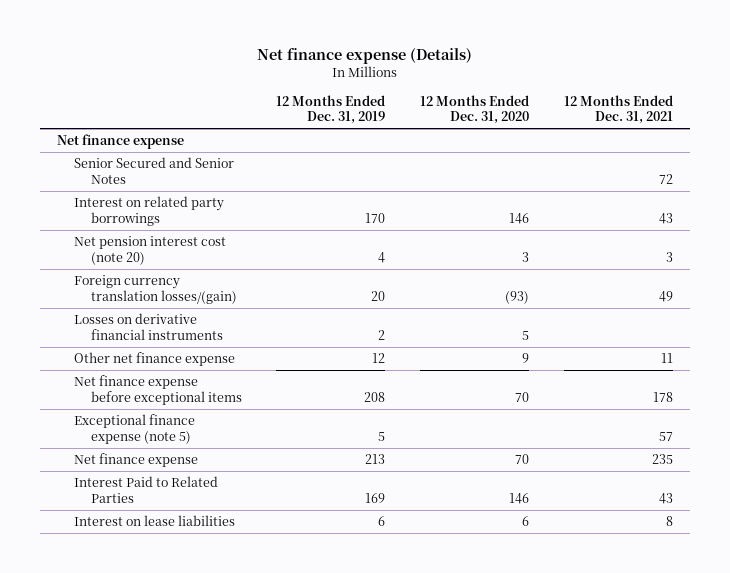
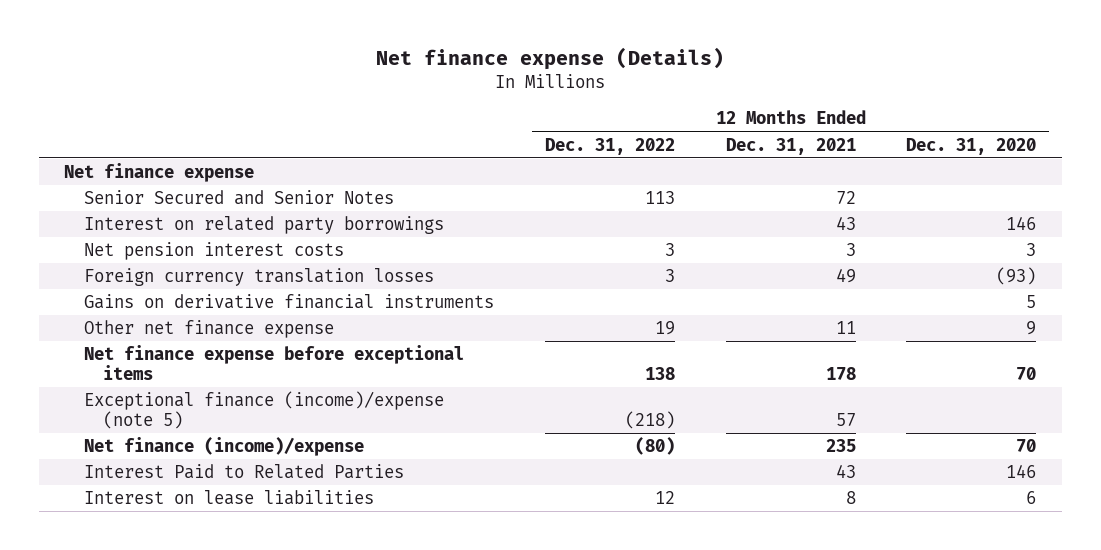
[276,94,386,125] 12 Months Ended Dec. 31, 2019 -> none
none -> [544,137,675,155] Dec. 31, 2022
[74,236,227,265] Net pension interest cost (note 20) -> [83,242,344,261] Net pension interest costs
[74,275,237,304] Foreign currency translation losses/(gain) -> [83,268,434,287] Foreign currency translation losses
[74,313,223,340] Losses on derivative financial instruments -> [83,294,494,310] Gains on derivative financial instruments
[74,414,196,444] Exceptional finance expense (note 5) -> [83,391,444,429] Exceptional finance (income)/expense (note 5)
[74,453,199,468] Net finance expense -> [83,437,364,457] Net finance (income)/expense

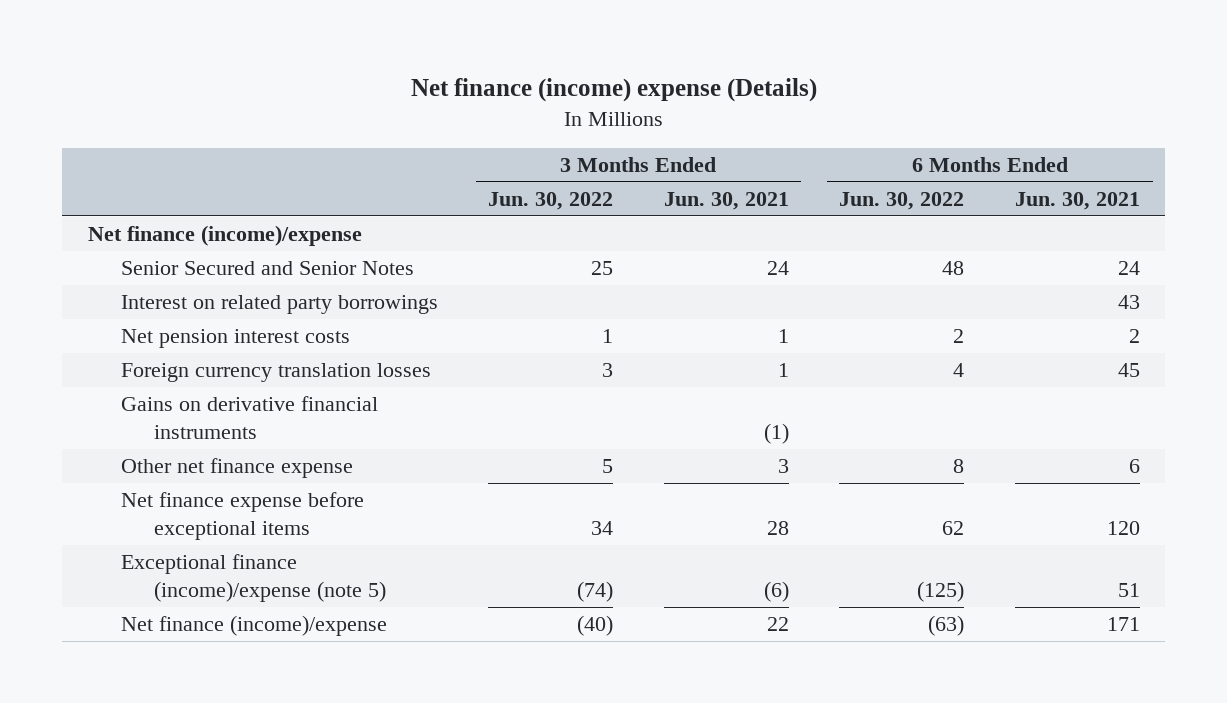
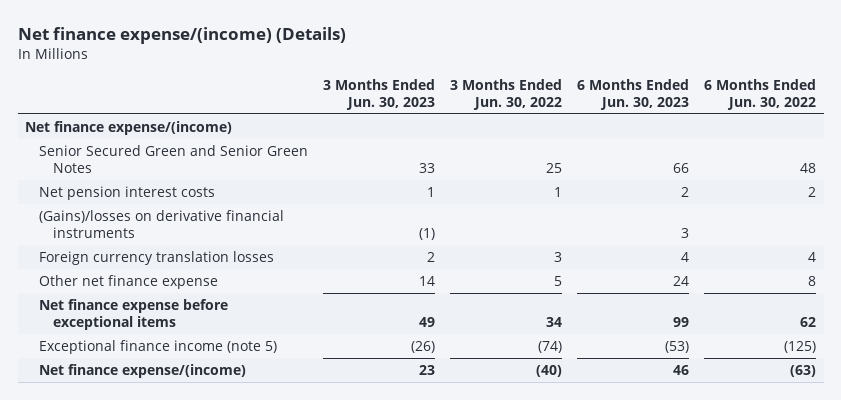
[410,78,817,103] Net finance (income) expense (Details) -> [17,26,346,44] Net finance expense/(income) (Details)
[663,191,789,210] Jun. 30, 2021 -> none
[1014,191,1140,210] Jun. 30, 2021 -> none
none -> [323,78,436,111] 3 Months Ended Jun. 30, 2023
none -> [577,78,690,111] 6 Months Ended Jun. 30, 2023
[120,295,438,315] Interest on related party borrowings -> none
[87,225,362,247] Net finance (income)/expense -> [25,120,233,135] Net finance expense/(income)
[120,261,414,276] Senior Secured and Senior Notes -> [38,144,308,174] Senior Secured Green and Senior Green Notes
none -> [38,209,284,239] (Gains)/losses on derivative financial instruments
[120,396,378,440] Gains on derivative financial instruments -> none
[120,554,386,603] Exceptional finance (income)/expense (note 5) -> [38,339,277,354] Exceptional finance income (note 5)
[120,615,387,637] Net finance (income)/expense -> [38,363,246,378] Net finance expense/(income)

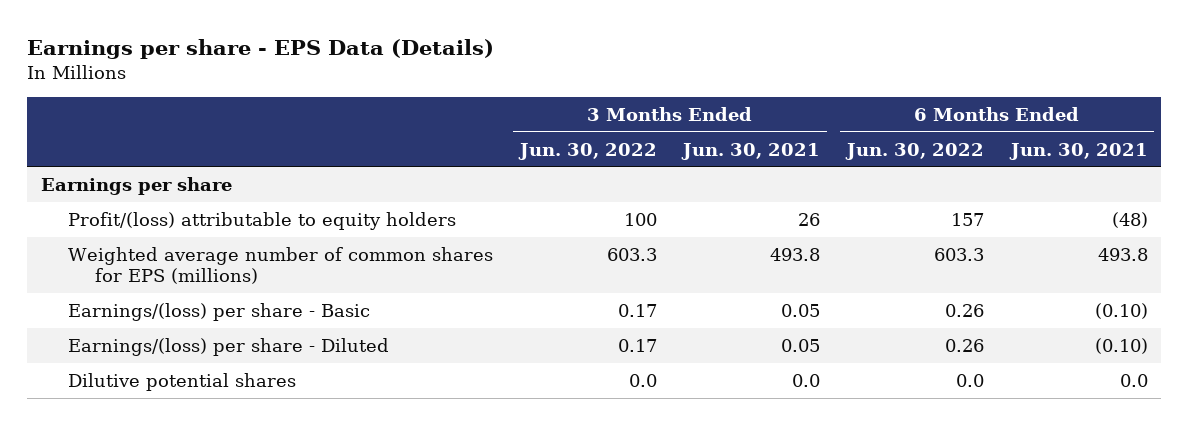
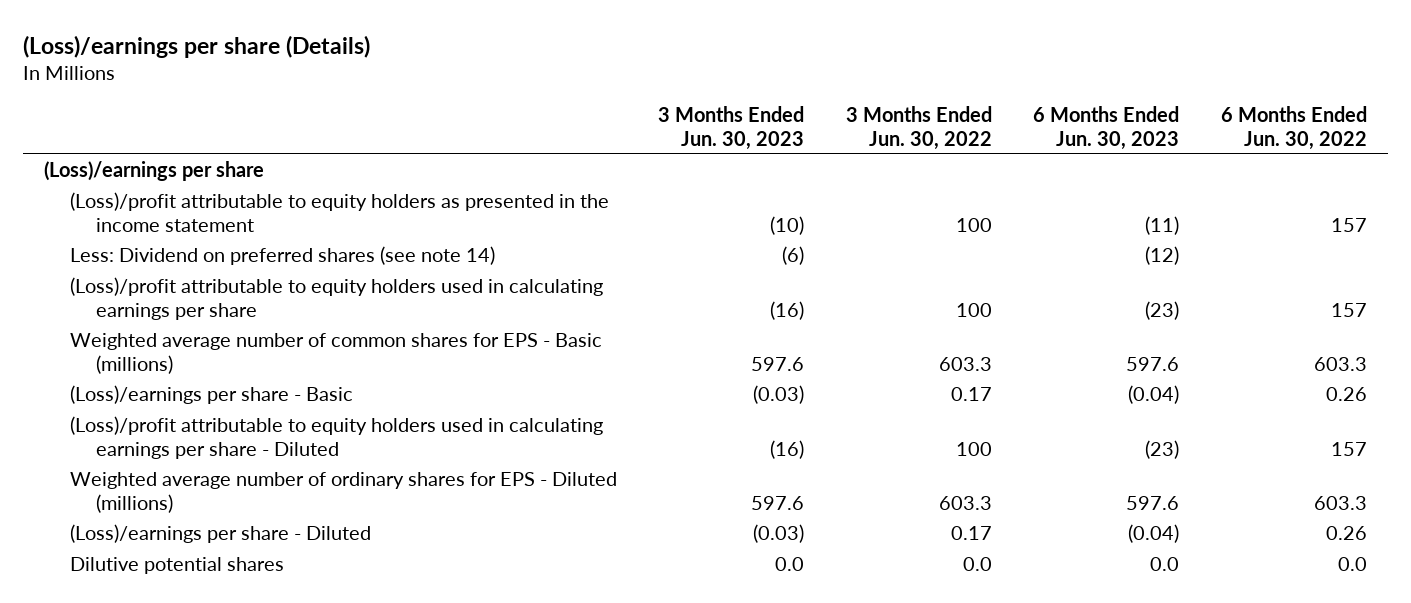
[27,39,495,60] Earnings per share - EPS Data (Details) -> [23,34,371,58] (Loss)/earnings per share (Details)
[681,142,821,160] Jun. 30, 2021 -> none
[1008,142,1148,160] Jun. 30, 2021 -> none
none -> [658,106,805,150] 3 Months Ended Jun. 30, 2023
none -> [1033,106,1180,150] 6 Months Ended Jun. 30, 2023
[40,176,232,195] Earnings per share -> [44,161,265,182] (Loss)/earnings per share
none -> [69,192,609,232] (Loss)/profit attributable to equity holders as presented in the income statement
none -> [69,246,495,266] Less: Dividend on preferred shares (see note 14)
[67,211,456,230] Profit/(loss) attributable to equity holders -> [69,277,603,320] (Loss)/profit attributable to equity holders used in calculating earnings per share
[67,246,493,285] Weighted average number of common shares for EPS (millions) -> [69,333,602,374] Weighted average number of common shares for EPS - Basic (millions)
[67,302,370,321] Earnings/(loss) per share - Basic -> [69,385,353,405] (Loss)/earnings per share - Basic
none -> [69,416,603,459] (Loss)/profit attributable to equity holders used in calculating earnings per share - Diluted
none -> [69,472,617,513] Weighted average number of ordinary shares for EPS - Diluted (millions)
[67,337,389,356] Earnings/(loss) per share - Diluted -> [69,524,371,544] (Loss)/earnings per share - Diluted

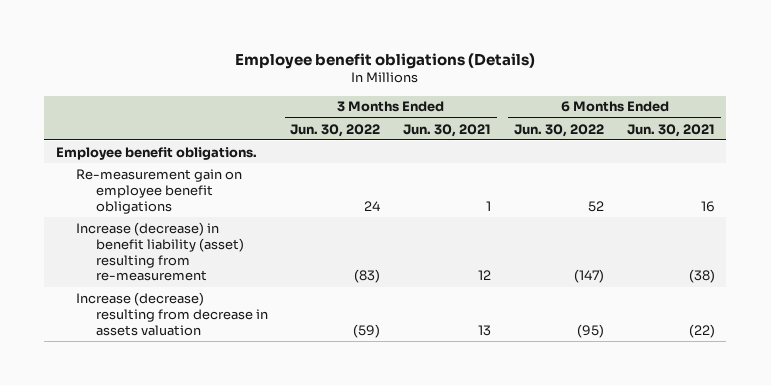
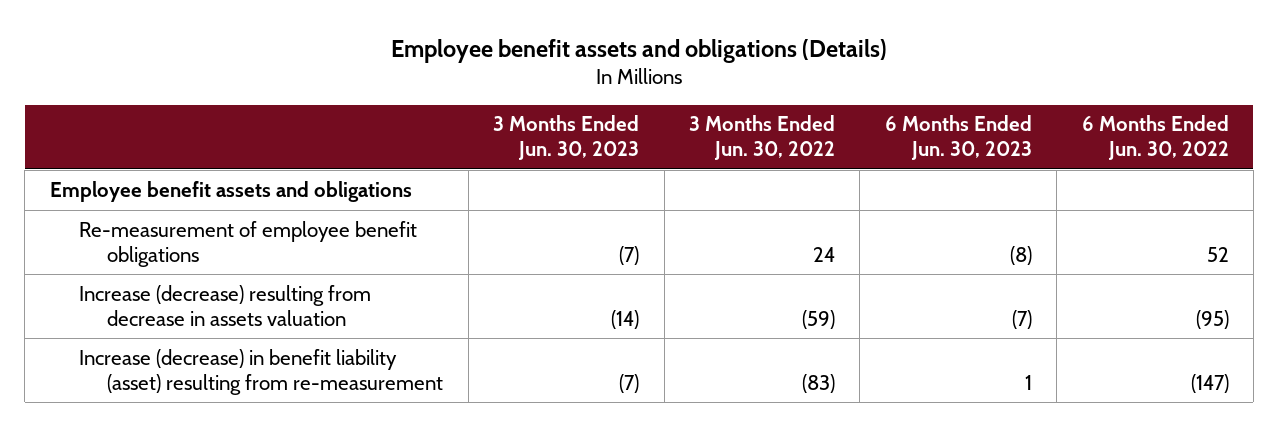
[235,52,536,69] Employee benefit obligations (Details) -> [391,38,888,63] Employee benefit assets and obligations (Details)
[403,123,492,137] Jun. 30, 2021 -> none
[626,123,715,137] Jun. 30, 2021 -> none
none -> [493,115,640,161] 3 Months Ended Jun. 30, 2023
none -> [884,115,1032,161] 6 Months Ended Jun. 30, 2023
[55,146,257,160] Employee benefit obligations. -> [49,180,412,202] Employee benefit assets and obligations
[75,168,242,214] Re-measurement gain on employee benefit obligations -> [78,220,417,267] Re-measurement of employee benefit obligations
[75,221,244,282] Increase (decrease) in benefit liability (asset) resulting from re-measurement -> [78,348,444,395] Increase (decrease) in benefit liability (asset) resulting from re-measurement

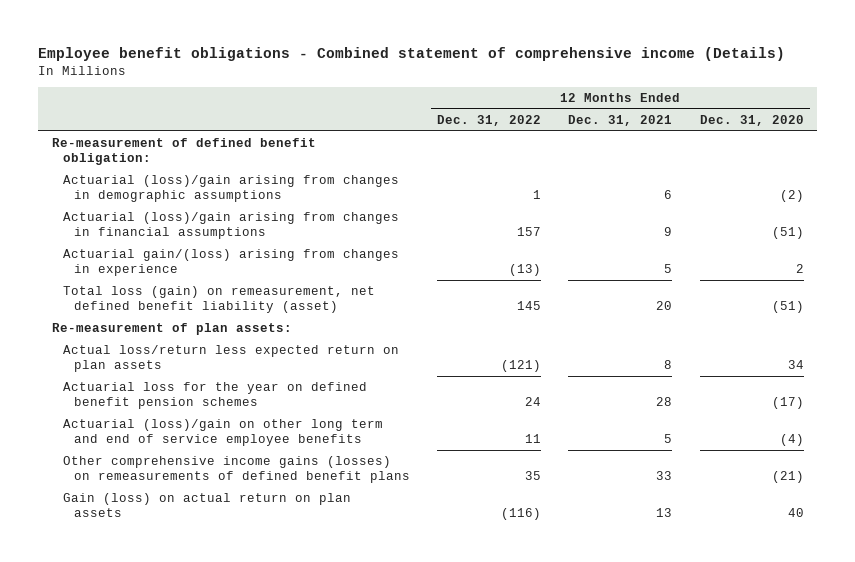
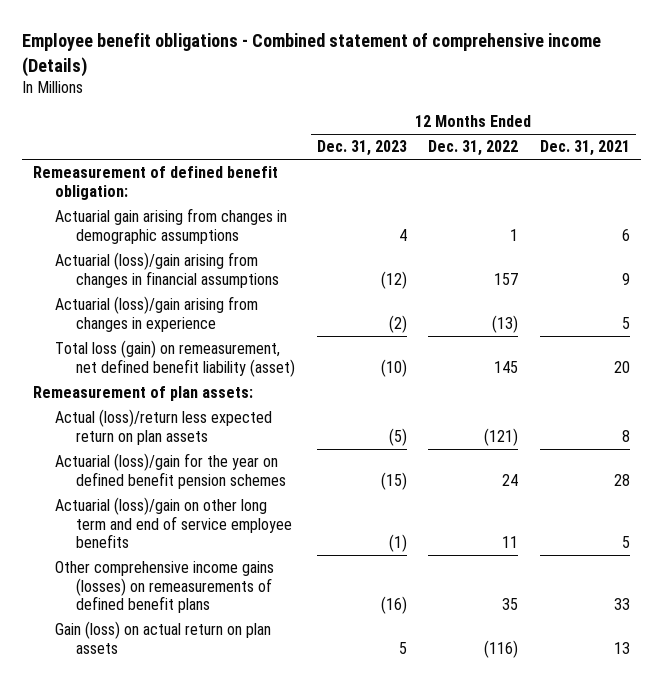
[699,114,804,126] Dec. 31, 2020 -> none
none -> [316,140,407,157] Dec. 31, 2023
[51,138,316,166] Re-measurement of defined benefit obligation: -> [33,166,279,200] Remeasurement of defined benefit obligation:
[62,175,399,203] Actuarial (loss)/gain arising from changes in demographic assumptions -> [54,208,287,244] Actuarial gain arising from changes in demographic assumptions
[62,249,399,277] Actuarial gain/(loss) arising from changes in experience -> [54,296,258,332] Actuarial (loss)/gain arising from changes in experience
[51,323,292,336] Re-measurement of plan assets: -> [33,386,254,402] Remeasurement of plan assets:
[62,345,399,373] Actual loss/return less expected return on plan assets -> [54,409,272,445] Actual (loss)/return less expected return on plan assets
[62,382,367,410] Actuarial loss for the year on defined benefit pension schemes -> [54,453,286,489] Actuarial (loss)/gain for the year on defined benefit pension schemes

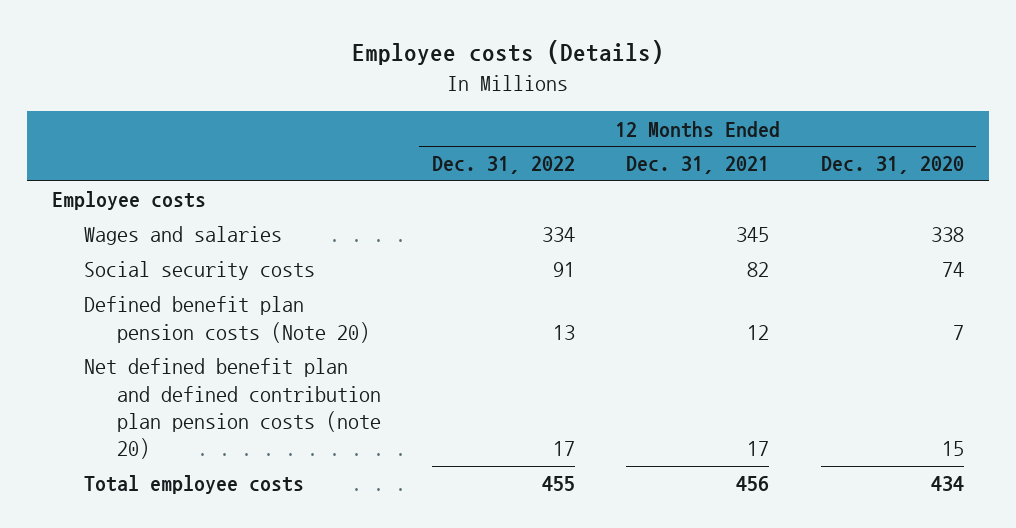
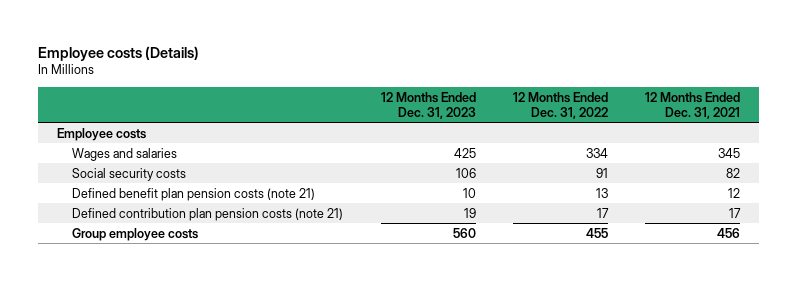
[820,156,964,175] Dec. 31, 2020 -> none
none -> [380,91,476,119] 12 Months Ended Dec. 31, 2023
[84,296,370,343] Defined benefit plan pension costs (Note 20) -> [72,187,316,201] Defined benefit plan pension costs (note 21)
[84,358,381,460] Net defined benefit plan and defined contribution plan pension costs (note 20) -> [72,207,344,221] Defined contribution plan pension costs (note 21)
[84,475,305,495] Total employee costs -> [72,227,199,241] Group employee costs

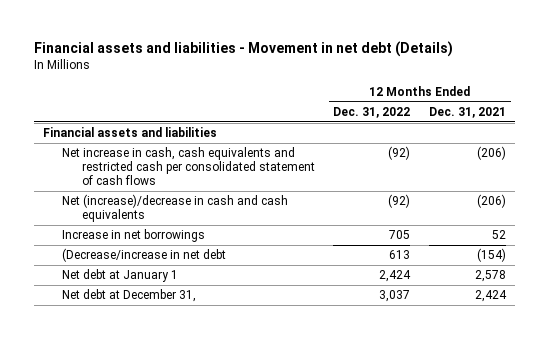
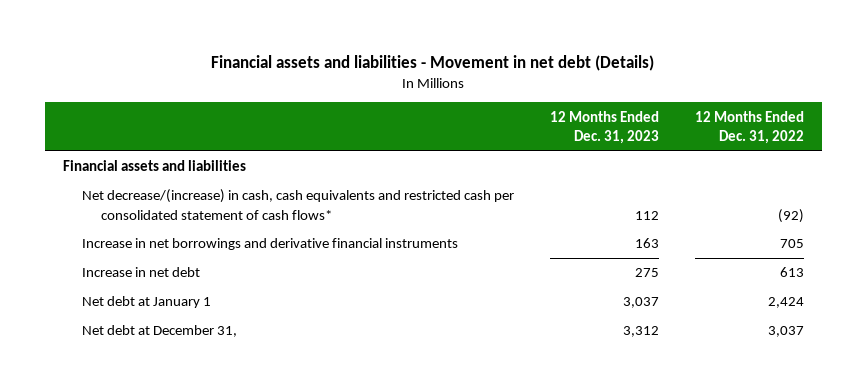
[429,106,507,118] Dec. 31, 2021 -> none
none -> [550,110,660,145] 12 Months Ended Dec. 31, 2023
[62,194,289,223] Net (increase)/decrease in cash and cash equivalents -> none
[62,147,315,186] Net increase in cash, cash equivalents and restricted cash per consolidated statement of cash flows -> [82,189,515,220] Net decrease/(increase) in cash, cash equivalents and restricted cash per consolidated statement of cash flows*
[62,229,206,243] Increase in net borrowings -> [82,238,459,251] Increase in net borrowings and derivative financial instruments
[62,248,227,263] (Decrease/increase in net debt -> [82,267,201,278] Increase in net debt

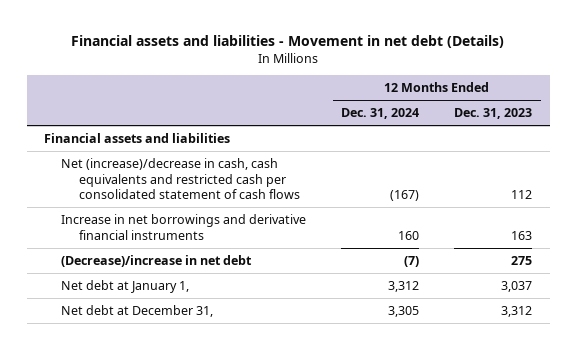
[695,110,805,145] 12 Months Ended Dec. 31, 2022 -> none
none -> [341,108,420,120] Dec. 31, 2024
[82,189,515,220] Net decrease/(increase) in cash, cash equivalents and restricted cash per consolidated statement of cash flows* -> [61,158,300,200] Net (increase)/decrease in cash, cash equivalents and restricted cash per consolidated statement of cash flows
[82,267,201,278] Increase in net debt -> [61,255,253,268] (Decrease)/increase in net debt
[82,296,212,309] Net debt at January 1 -> [61,280,190,294] Net debt at January 1,

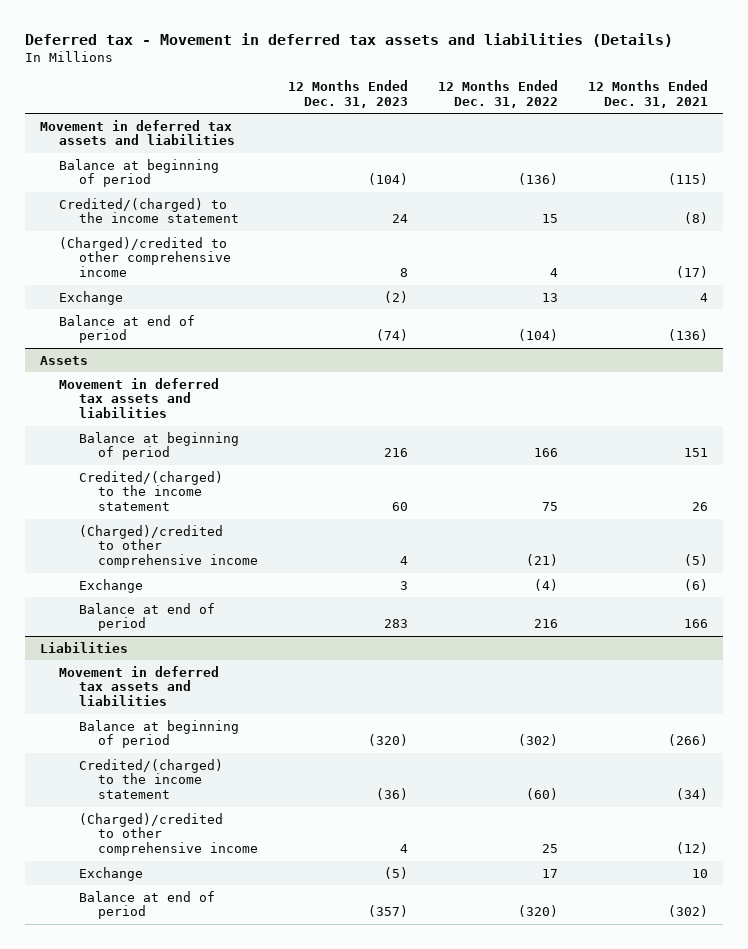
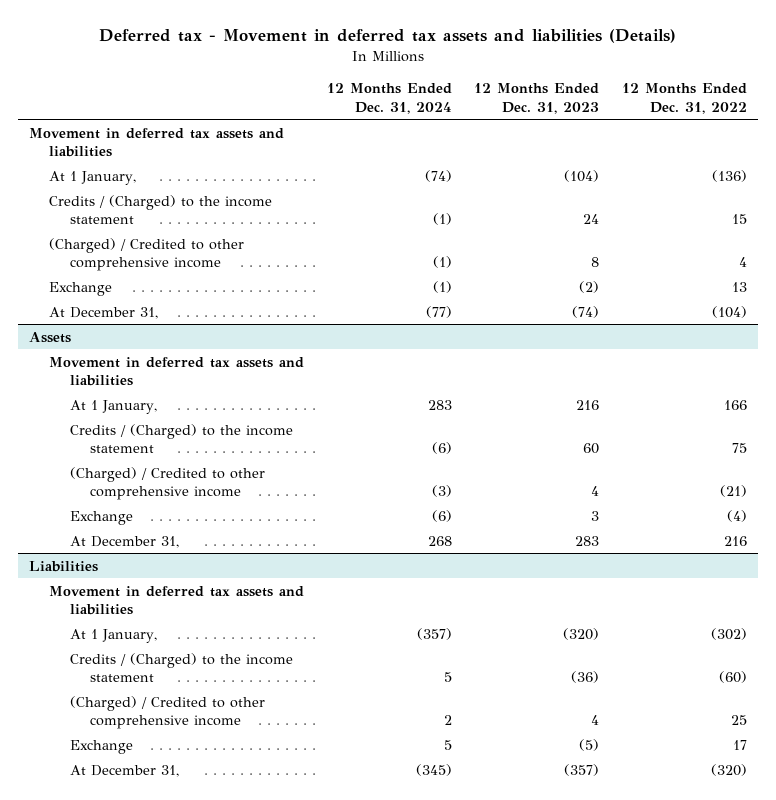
[587,80,708,109] 12 Months Ended Dec. 31, 2021 -> none
none -> [326,83,452,114] 12 Months Ended Dec. 31, 2024
[59,158,220,188] Balance at beginning of period -> [49,170,137,185] At 1 January,
[59,197,239,224] Credited/(charged) to the income statement -> [49,194,273,224] Credits / (Charged) to the income statement
[59,236,231,278] (Charged)/credited to other comprehensive income -> [49,237,245,271] (Charged) / Credited to other comprehensive income
[59,314,196,344] Balance at end of period -> [49,306,159,319] At December 31,
[78,431,239,461] Balance at beginning of period -> [69,399,157,414] At 1 January,
[78,470,223,512] Credited/(charged) to the income statement -> [69,423,293,453] Credits / (Charged) to the income statement
[78,524,259,569] (Charged)/credited to other comprehensive income -> [69,466,265,500] (Charged) / Credited to other comprehensive income
[78,602,215,632] Balance at end of period -> [69,535,179,548] At December 31,
[78,719,239,749] Balance at beginning of period -> [69,628,157,643] At 1 January,
[78,758,223,800] Credited/(charged) to the income statement -> [69,652,293,682] Credits / (Charged) to the income statement
[78,812,259,857] (Charged)/credited to other comprehensive income -> [69,695,265,729] (Charged) / Credited to other comprehensive income
[78,890,215,920] Balance at end of period -> [69,764,179,777] At December 31,

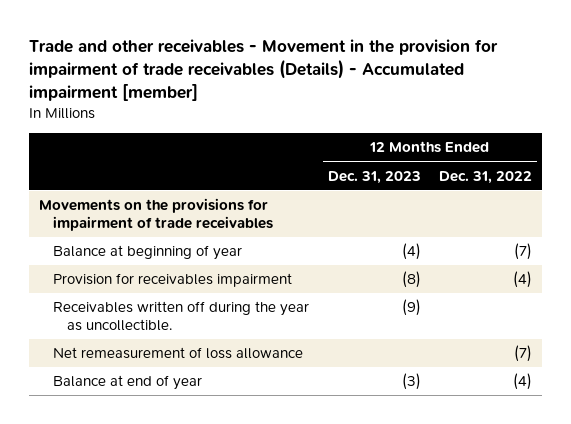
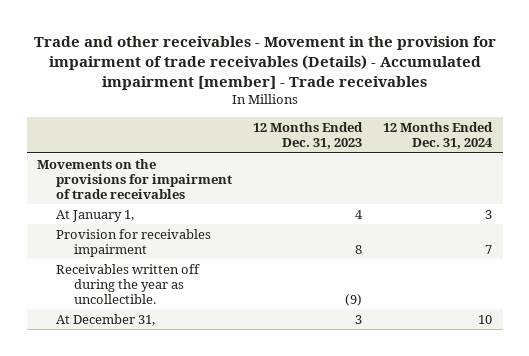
[29,39,499,102] Trade and other receivables - Movement in the provision for impairment of trade receivables (Details) - Accumulated impairment [member] -> [33,35,496,90] Trade and other receivables - Movement in the provision for impairment of trade receivables (Details) - Accumulated impairment [member] - Trade receivables
[439,170,533,184] Dec. 31, 2022 -> none
none -> [383,122,494,149] 12 Months Ended Dec. 31, 2024
[52,245,242,261] Balance at beginning of year -> none
none -> [55,209,134,222] At January 1,
[401,271,421,289] (8) -> [354,244,362,254] 8
[52,347,303,360] Net remeasurement of loss allowance -> none
[52,375,202,391] Balance at end of year -> none
none -> [55,313,155,326] At December 31,

